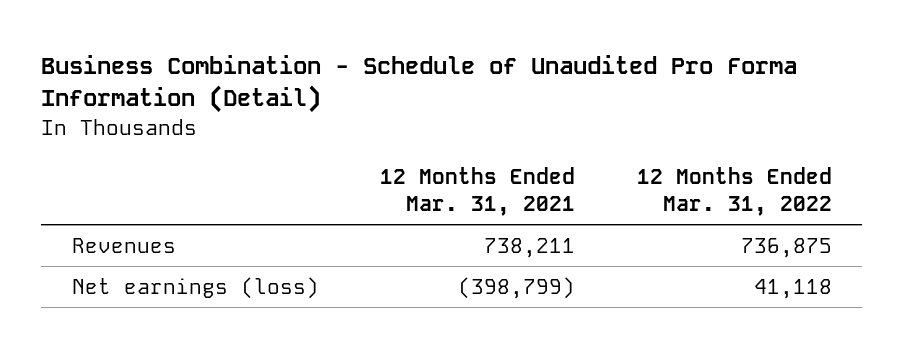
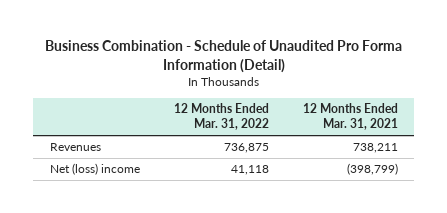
[71,277,319,300] Net earnings (loss) -> [49,163,140,176] Net (loss) income

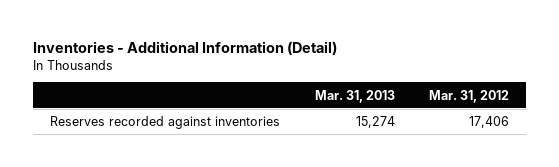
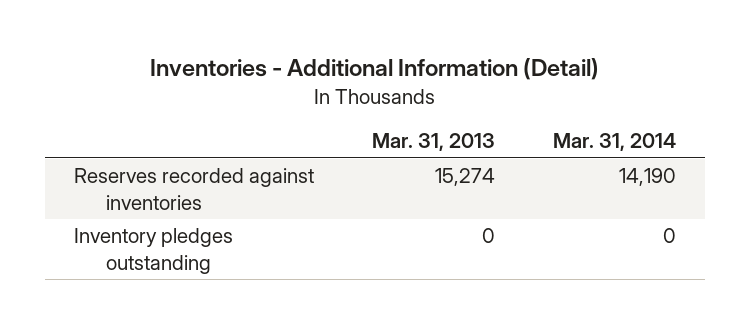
[429,89,510,103] Mar. 31, 2012 -> none
none -> [552,133,676,152] Mar. 31, 2014
none -> [73,228,233,274] Inventory pledges outstanding

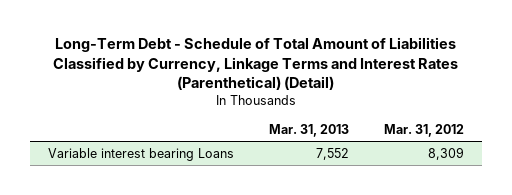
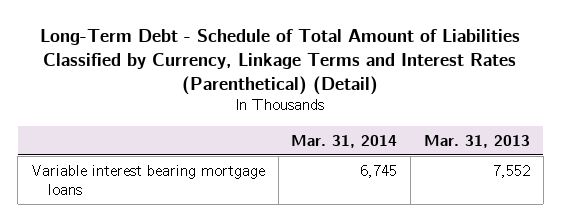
[384,123,465,137] Mar. 31, 2012 -> none
none -> [291,134,398,148] Mar. 31, 2014
[47,148,234,162] Variable interest bearing Loans -> [30,164,265,196] Variable interest bearing mortgage loans

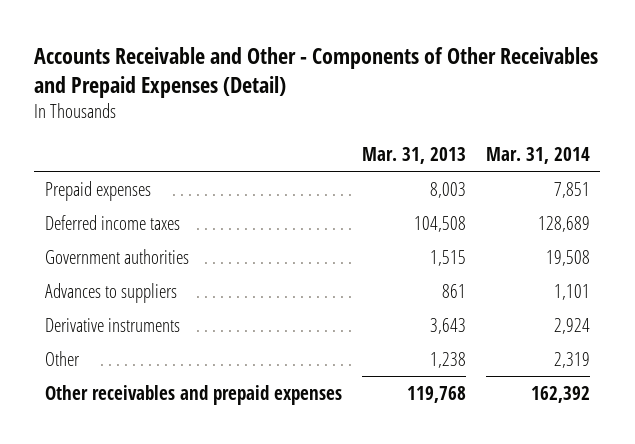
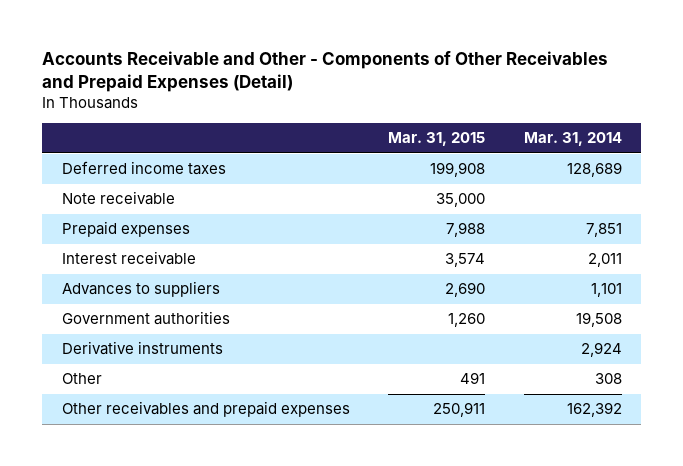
[361,146,466,164] Mar. 31, 2013 -> none
none -> [388,132,486,147] Mar. 31, 2015
none -> [61,191,175,206] Note receivable
[44,180,151,201] Prepaid expenses -> [61,221,190,238] Prepaid expenses
none -> [61,251,196,266] Interest receivable
[44,248,189,264] Government authorities -> [61,311,230,326] Government authorities
[554,351,591,368] 2,319 -> [594,373,622,385] 308

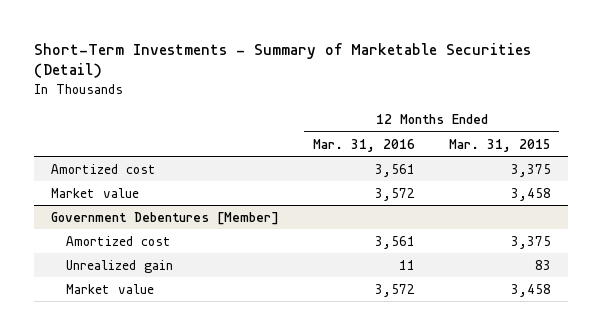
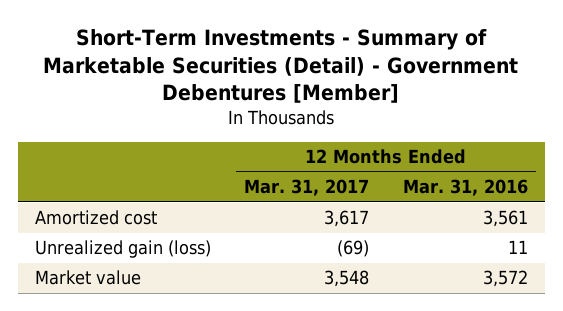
[33,42,531,79] Short-Term Investments - Summary of Marketable Securities (Detail) -> [43,29,519,104] Short-Term Investments - Summary of Marketable Securities (Detail) - Government Debentures [Member]
[448,138,551,152] Mar. 31, 2015 -> none
none -> [244,179,370,197] Mar. 31, 2017
[50,187,139,198] Market value -> none
[50,211,279,225] Government Debentures [Member] -> none
[65,235,171,246] Amortized cost -> none
[65,259,173,273] Unrealized gain -> [34,240,211,259] Unrealized gain (loss)

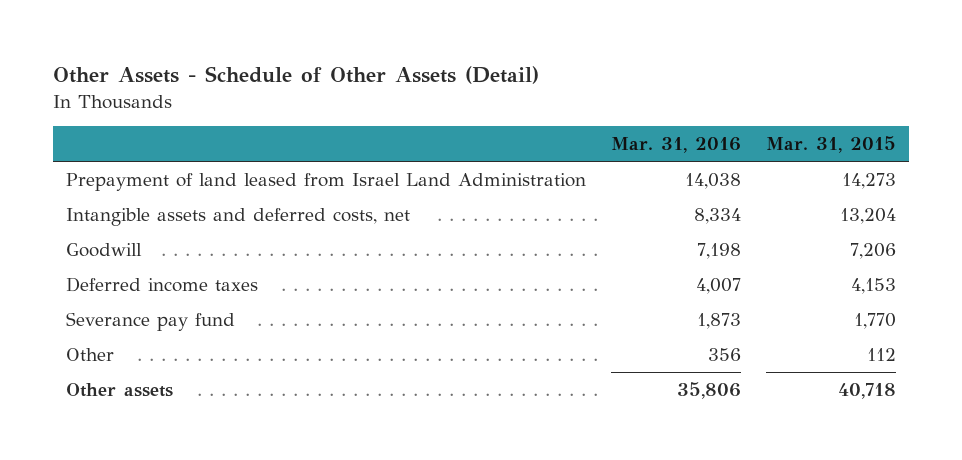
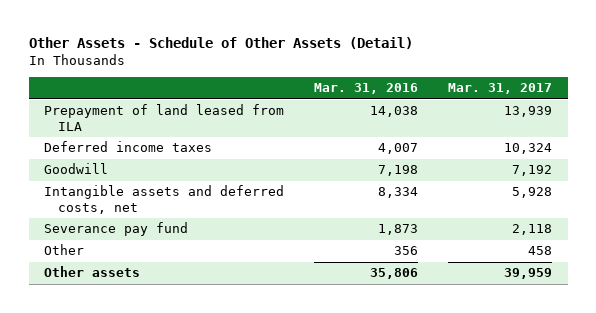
[766,136,897,154] Mar. 31, 2015 -> none
none -> [448,83,553,95] Mar. 31, 2017
[65,172,586,191] Prepayment of land leased from Israel Land Administration -> [43,104,284,131] Prepayment of land leased from ILA
[65,242,142,257] Goodwill -> [43,163,108,175] Goodwill
[65,207,410,226] Intangible assets and deferred costs, net -> [43,185,284,214] Intangible assets and deferred costs, net

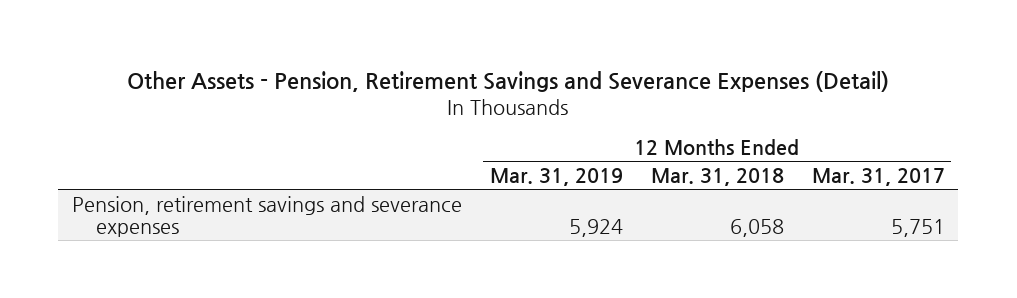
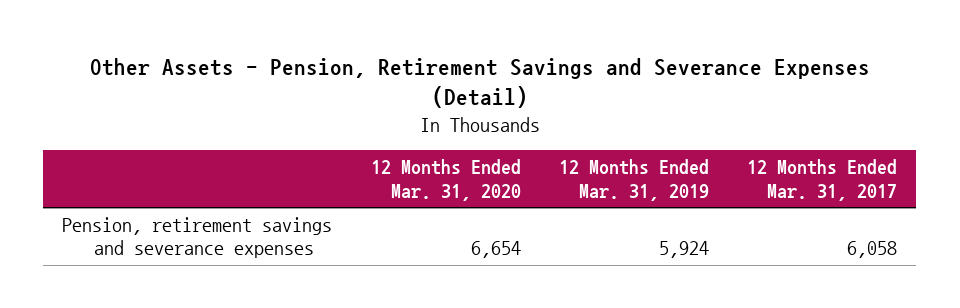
[650,168,784,187] Mar. 31, 2018 -> none
none -> [370,159,521,201] 12 Months Ended Mar. 31, 2020
[890,219,945,238] 5,751 -> [847,241,898,259] 6,058

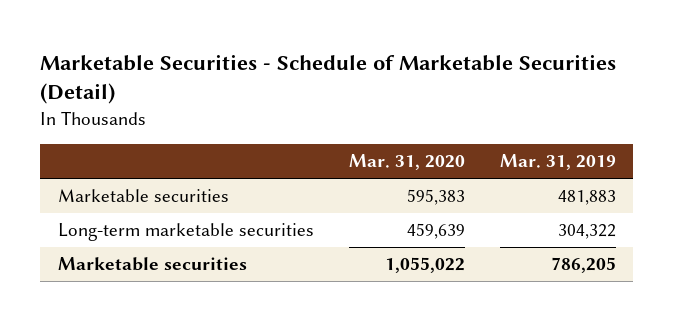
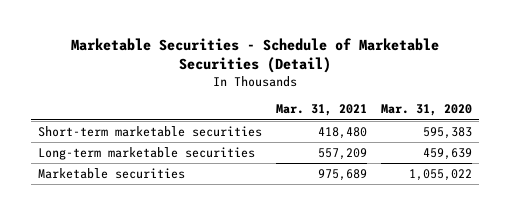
[499,154,616,171] Mar. 31, 2019 -> none
none -> [276,104,368,117] Mar. 31, 2021
[57,189,229,203] Marketable securities -> [37,125,262,137] Short-term marketable securities

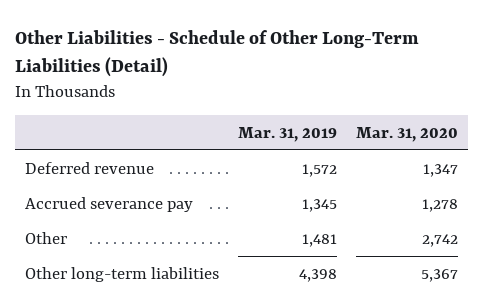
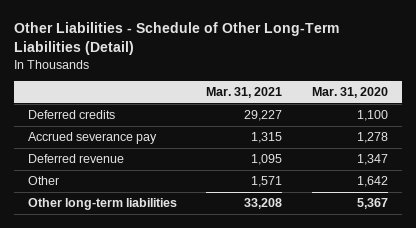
[238,126,338,142] Mar. 31, 2019 -> none
none -> [206,87,283,99] Mar. 31, 2021
none -> [28,110,116,120] Deferred credits
[25,161,155,174] Deferred revenue -> [28,154,125,164] Deferred revenue
[422,233,459,247] 2,742 -> [356,176,388,188] 1,642

